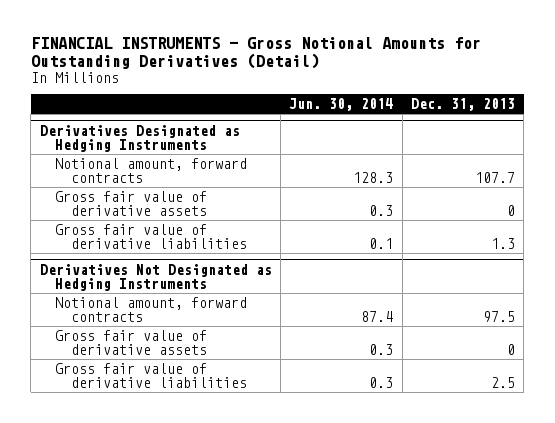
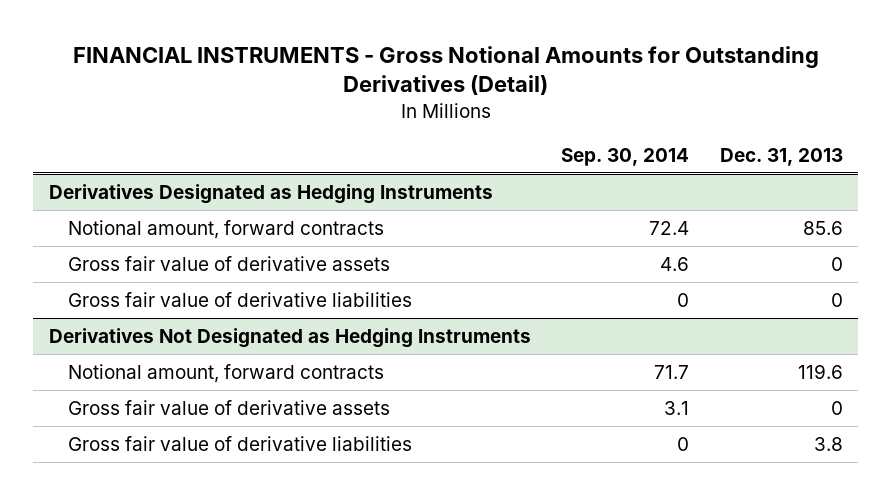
[289,98,394,112] Jun. 30, 2014 -> none
none -> [561,148,690,167] Sep. 30, 2014
[475,171,516,183] 107.7 -> [802,220,843,235] 85.6
[491,237,516,249] 1.3 -> [830,292,843,307] 0
[483,310,516,322] 97.5 -> [797,363,843,379] 119.6
[491,376,516,388] 2.5 -> [813,436,843,451] 3.8

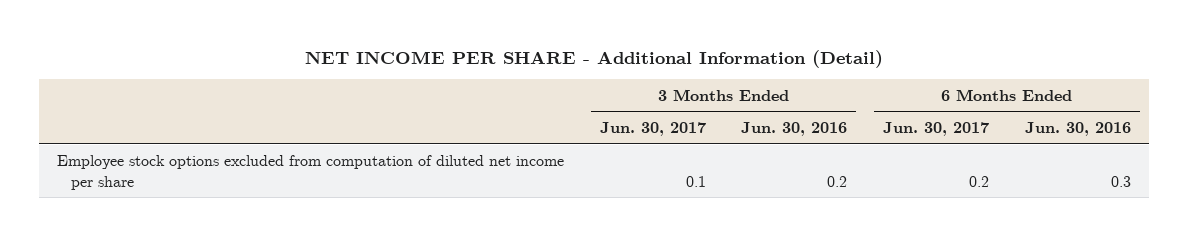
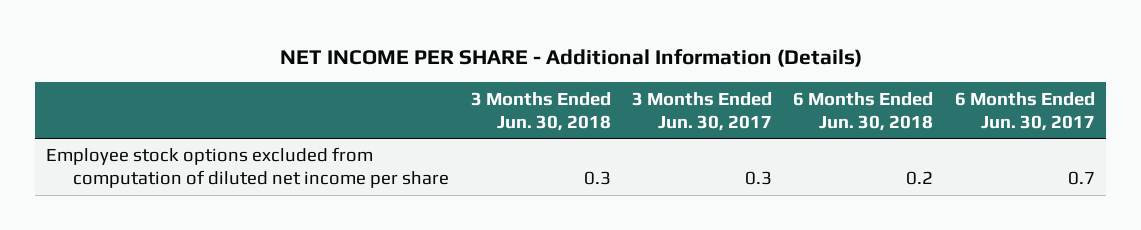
[304,49,883,68] NET INCOME PER SHARE - Additional Information (Detail) -> [279,48,862,67] NET INCOME PER SHARE - Additional Information (Details)
[741,121,848,136] Jun. 30, 2016 -> none
[1024,121,1131,136] Jun. 30, 2016 -> none
none -> [470,91,611,131] 3 Months Ended Jun. 30, 2018
none -> [793,91,934,131] 6 Months Ended Jun. 30, 2018
[685,175,706,187] 0.1 -> [745,171,773,186] 0.3
[969,175,990,187] 0.2 -> [1067,171,1095,186] 0.7

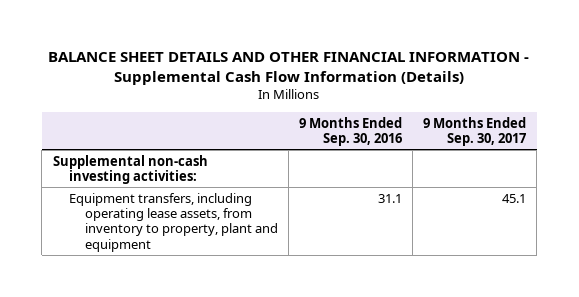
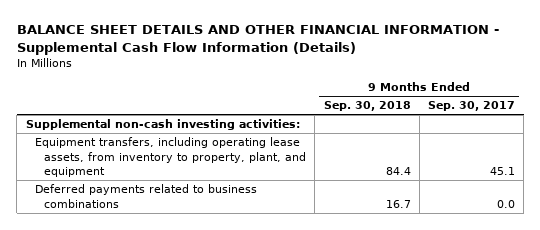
[298,116,402,147] 9 Months Ended Sep. 30, 2016 -> none
none -> [323,101,411,112] Sep. 30, 2018
[68,192,278,252] Equipment transfers, including operating lease assets, from inventory to property, plant and equipment -> [34,137,307,178] Equipment transfers, including operating lease assets, from inventory to property, plant, and equipment
none -> [34,184,257,208] Deferred payments related to business combinations

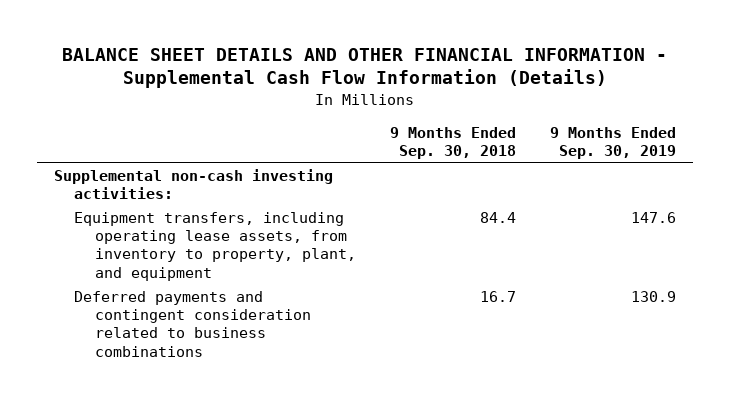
[427,101,515,112] Sep. 30, 2017 -> none
none -> [549,126,676,159] 9 Months Ended Sep. 30, 2019
[34,184,257,208] Deferred payments related to business combinations -> [74,290,311,357] Deferred payments and contingent consideration related to business combinations

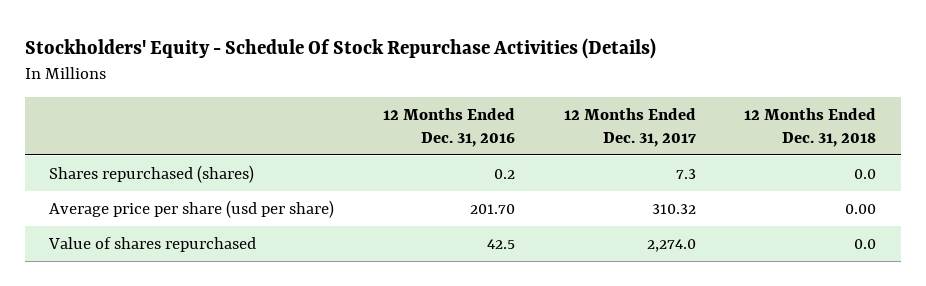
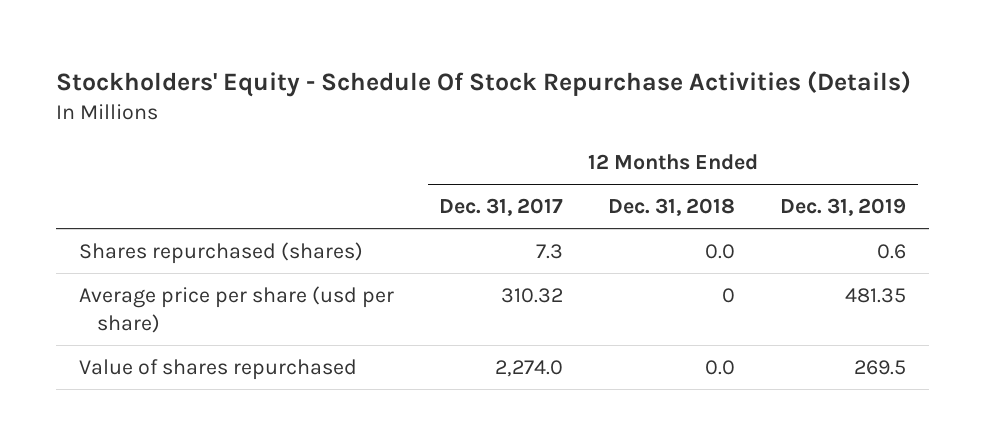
[383,108,516,147] 12 Months Ended Dec. 31, 2016 -> none
none -> [780,198,907,217] Dec. 31, 2019
[845,203,877,214] 0.00 -> [722,287,736,303] 0

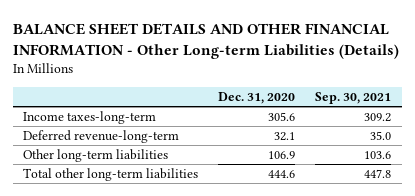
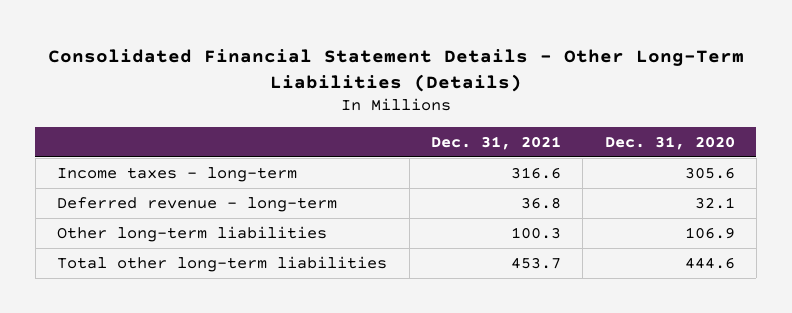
[13,23,400,60] BALANCE SHEET DETAILS AND OTHER FINANCIAL INFORMATION - Other Long-term Liabilities (Details) -> [47,48,744,92] Consolidated Financial Statement Details - Other Long-Term Liabilities (Details)
[315,91,392,104] Sep. 30, 2021 -> none
none -> [430,135,561,150] Dec. 31, 2021
[23,111,157,125] Income taxes-long-term -> [57,166,298,182] Income taxes - long-term
[23,130,180,144] Deferred revenue-long-term -> [57,196,338,212] Deferred revenue - long-term

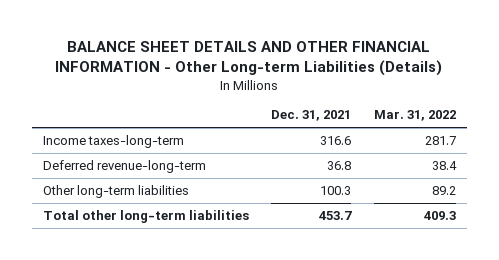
[47,48,744,92] Consolidated Financial Statement Details - Other Long-Term Liabilities (Details) -> [55,40,443,76] BALANCE SHEET DETAILS AND OTHER FINANCIAL INFORMATION - Other Long-term Liabilities (Details)
[604,135,735,150] Dec. 31, 2020 -> none
none -> [374,110,457,122] Mar. 31, 2022
[57,166,298,182] Income taxes - long-term -> [42,134,184,148] Income taxes-long-term
[57,196,338,212] Deferred revenue - long-term -> [42,159,206,173] Deferred revenue-long-term

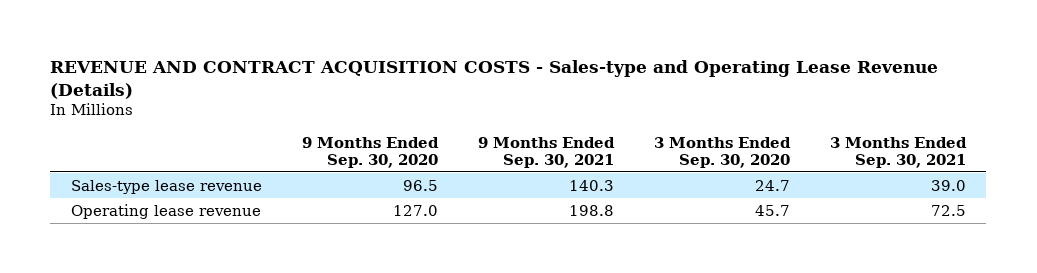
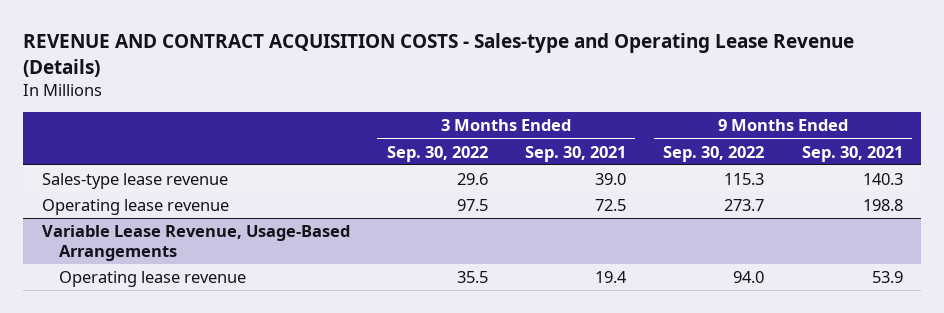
[301,136,439,168] 9 Months Ended Sep. 30, 2020 -> none
[654,136,792,168] 3 Months Ended Sep. 30, 2020 -> none
none -> [386,145,488,162] Sep. 30, 2022
none -> [663,145,765,162] Sep. 30, 2022
none -> [41,225,350,261] Variable Lease Revenue, Usage-Based Arrangements
none -> [58,271,246,288] Operating lease revenue

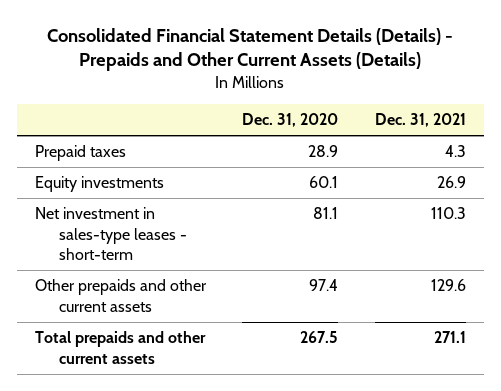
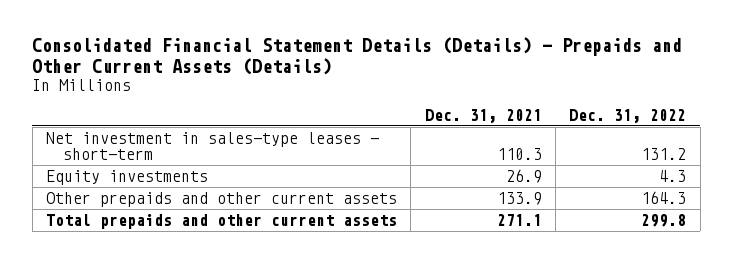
[242,113,339,128] Dec. 31, 2020 -> none
none -> [569,108,687,123] Dec. 31, 2022
[35,145,127,162] Prepaid taxes -> none
[35,176,165,193] Equity investments -> [45,170,208,186] Equity investments
[430,279,466,292] 129.6 -> [496,192,542,206] 133.9

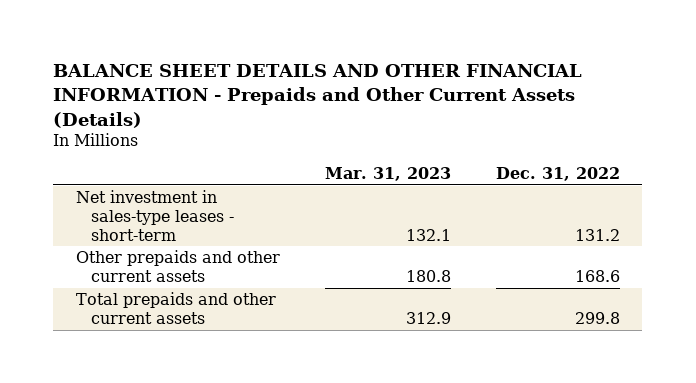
[32,37,683,75] Consolidated Financial Statement Details (Details) - Prepaids and Other Current Assets (Details) -> [53,64,583,128] BALANCE SHEET DETAILS AND OTHER FINANCIAL INFORMATION - Prepaids and Other Current Assets (Details)
[424,108,542,123] Dec. 31, 2021 -> none
none -> [324,167,451,182] Mar. 31, 2023
[45,170,208,186] Equity investments -> none
[641,191,687,205] 164.3 -> [574,269,620,282] 168.6

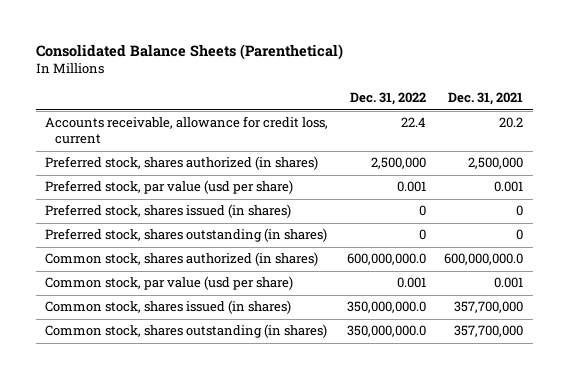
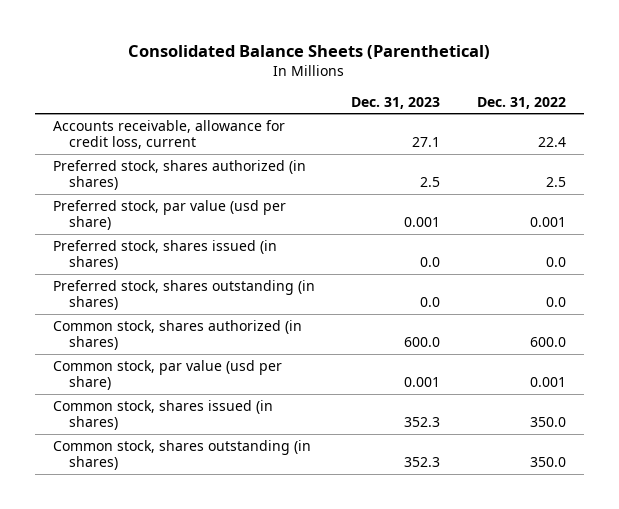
[448,92,524,106] Dec. 31, 2021 -> none
none -> [351,97,441,110] Dec. 31, 2023
[370,157,426,170] 2,500,000 -> [545,177,566,188] 2.5
[418,205,426,217] 0 -> [545,257,566,268] 0.0
[418,229,426,241] 0 -> [545,297,566,308] 0.0
[346,253,426,266] 600,000,000.0 -> [529,337,566,348] 600.0
[346,301,426,314] 350,000,000.0 -> [529,417,566,428] 350.0
[346,325,426,338] 350,000,000.0 -> [529,457,566,468] 350.0

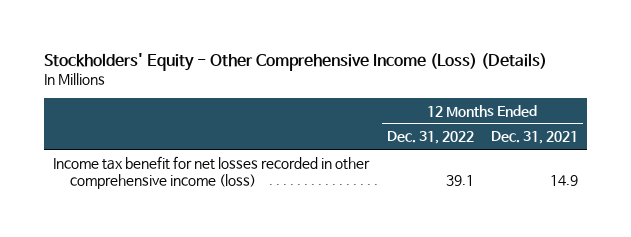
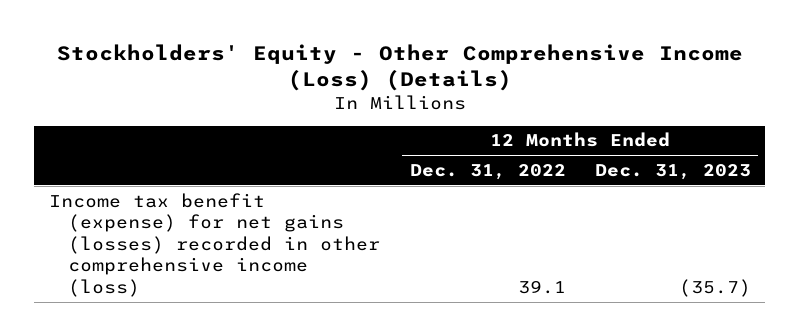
[491,131,579,145] Dec. 31, 2021 -> none
none -> [594,163,751,180] Dec. 31, 2023
[53,155,371,190] Income tax benefit for net losses recorded in other comprehensive income (loss) -> [48,192,381,297] Income tax benefit (expense) for net gains (losses) recorded in other comprehensive income (loss)

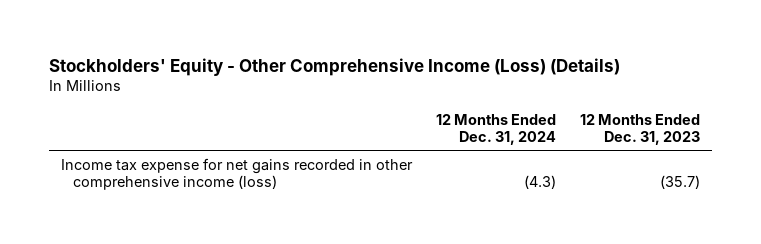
[409,163,566,180] Dec. 31, 2022 -> none
none -> [435,113,556,146] 12 Months Ended Dec. 31, 2024
[48,192,381,297] Income tax benefit (expense) for net gains (losses) recorded in other comprehensive income (loss) -> [61,157,414,191] Income tax expense for net gains recorded in other comprehensive income (loss)

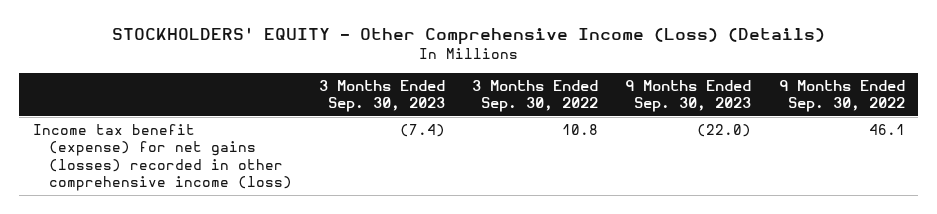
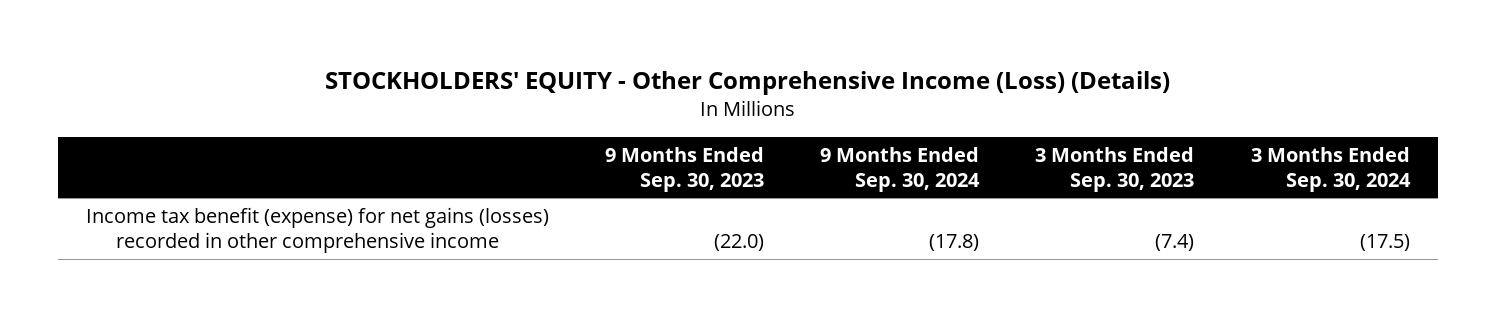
[472,79,599,113] 3 Months Ended Sep. 30, 2022 -> none
[778,79,905,113] 9 Months Ended Sep. 30, 2022 -> none
none -> [820,146,981,192] 9 Months Ended Sep. 30, 2024
none -> [1250,146,1411,192] 3 Months Ended Sep. 30, 2024
[32,124,292,191] Income tax benefit (expense) for net gains (losses) recorded in other comprehensive income (loss) -> [85,207,549,254] Income tax benefit (expense) for net gains (losses) recorded in other comprehensive income

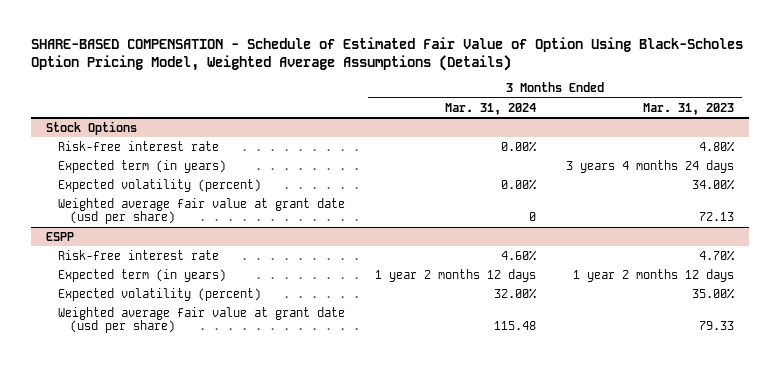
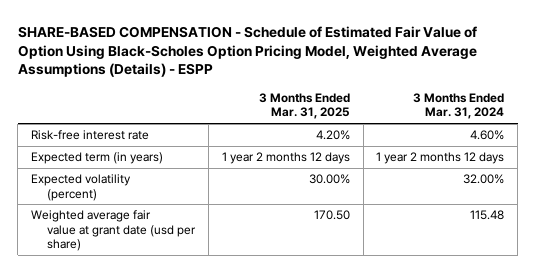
[30,36,743,71] SHARE-BASED COMPENSATION - Schedule of Estimated Fair Value of Option Using Black-Scholes Option Pricing Model, Weighted Average Assumptions (Details) -> [17,25,477,78] SHARE-BASED COMPENSATION - Schedule of Estimated Fair Value of Option Using Black-Scholes Option Pricing Model, Weighted Average Assumptions (Details) - ESPP
[643,102,735,115] Mar. 31, 2023 -> none
none -> [258,93,350,120] 3 Months Ended Mar. 31, 2025
[45,120,137,135] Stock Options -> none
[58,140,220,151] Risk-free interest rate -> none
[58,159,227,173] Expected term (in years) -> none
[58,178,262,192] Expected volatility (percent) -> none
[58,197,346,225] Weighted average fair value at grant date (usd per share) -> none
[45,231,74,241] ESPP -> none

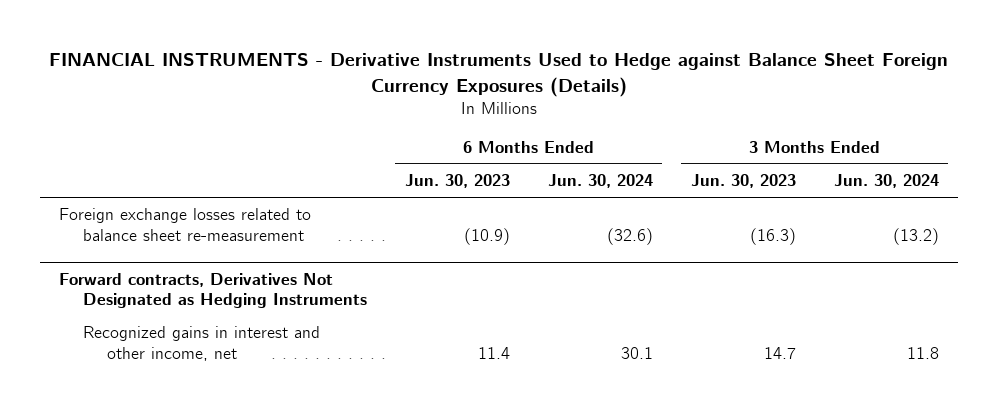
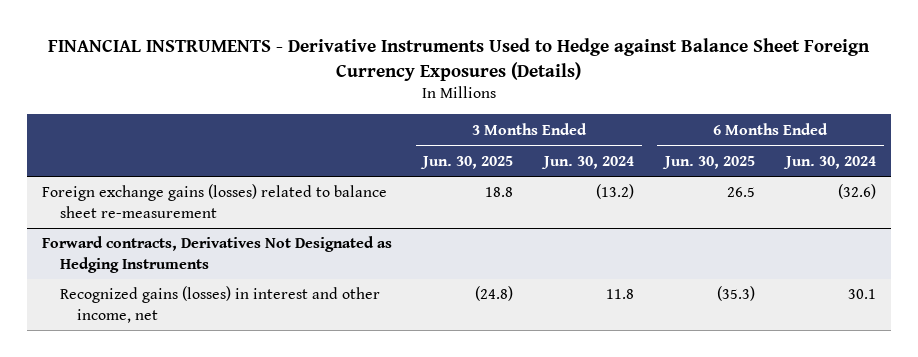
[404,174,510,189] Jun. 30, 2023 -> none
[690,174,796,189] Jun. 30, 2023 -> none
none -> [420,155,514,169] Jun. 30, 2025
none -> [662,155,756,169] Jun. 30, 2025
[59,208,312,241] Foreign exchange losses related to balance sheet re-measurement -> [42,184,388,218] Foreign exchange gains (losses) related to balance sheet re-measurement
[82,326,320,361] Recognized gains in interest and other income, net -> [59,286,380,323] Recognized gains (losses) in interest and other income, net

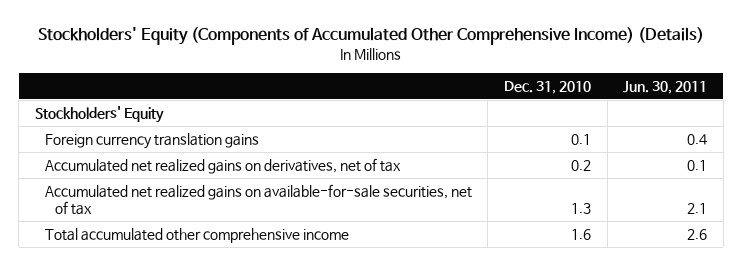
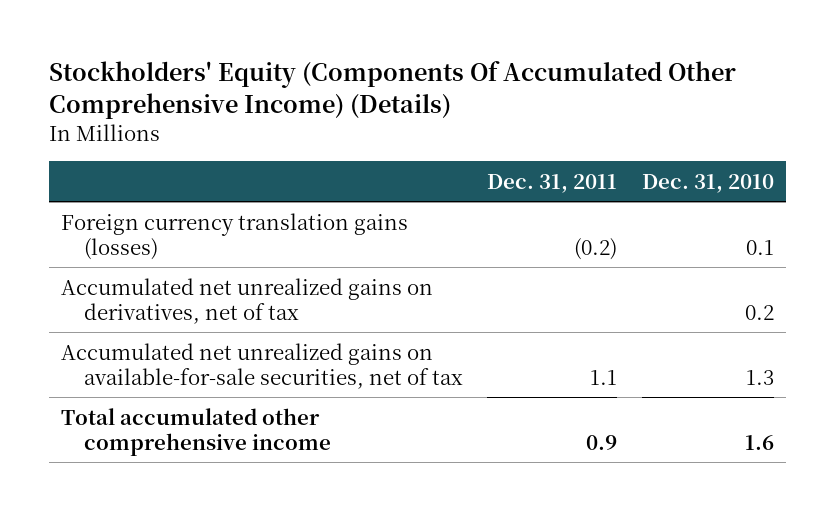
[38,27,705,46] Stockholders' Equity (Components of Accumulated Other Comprehensive Income) (Details) -> [49,61,737,119] Stockholders' Equity (Components Of Accumulated Other Comprehensive Income) (Details)
[623,80,708,94] Jun. 30, 2011 -> none
none -> [487,173,618,193] Dec. 31, 2011
[34,105,164,123] Stockholders' Equity -> none
[44,132,259,149] Foreign currency translation gains -> [61,212,409,260] Foreign currency translation gains (losses)
[44,157,401,174] Accumulated net realized gains on derivatives, net of tax -> [61,277,434,324] Accumulated net unrealized gains on derivatives, net of tax
[44,183,472,216] Accumulated net realized gains on available-for-sale securities, net of tax -> [61,342,463,389] Accumulated net unrealized gains on available-for-sale securities, net of tax

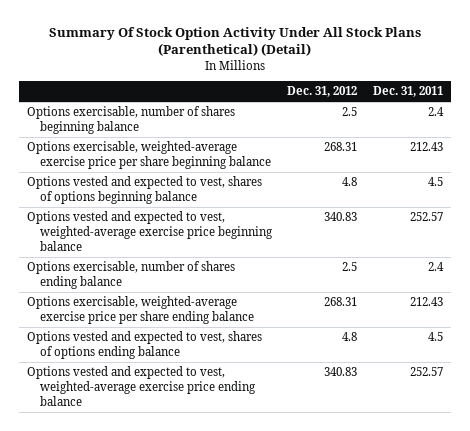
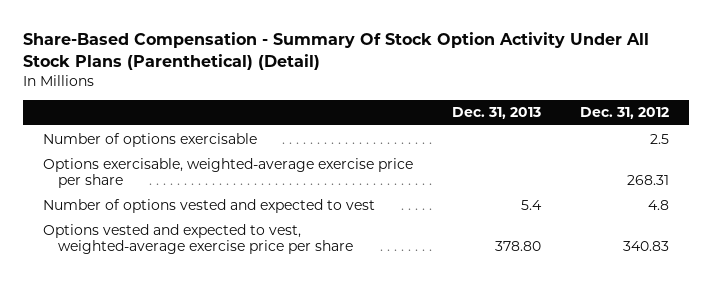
[48,26,421,57] Summary Of Stock Option Activity Under All Stock Plans (Parenthetical) (Detail) -> [23,31,650,70] Share-Based Compensation - Summary Of Stock Option Activity Under All Stock Plans (Parenthetical) (Detail)
[373,86,444,98] Dec. 31, 2011 -> none
none -> [451,107,541,120] Dec. 31, 2013
[26,261,235,289] Options exercisable, number of shares ending balance -> none
[26,296,254,324] Options exercisable, weighted-average exercise price per share ending balance -> none
[26,331,262,359] Options vested and expected to vest, shares of options ending balance -> none
[26,366,256,406] Options vested and expected to vest, weighted-average exercise price ending balance -> none
[26,106,235,134] Options exercisable, number of shares beginning balance -> [42,132,257,147] Number of options exercisable
[26,141,271,169] Options exercisable, weighted-average exercise price per share beginning balance -> [42,157,413,188] Options exercisable, weighted-average exercise price per share
[26,176,262,204] Options vested and expected to vest, shares of options beginning balance -> [42,198,375,213] Number of options vested and expected to vest
[26,211,273,251] Options vested and expected to vest, weighted-average exercise price beginning balance -> [42,223,353,254] Options vested and expected to vest, weighted-average exercise price per share

